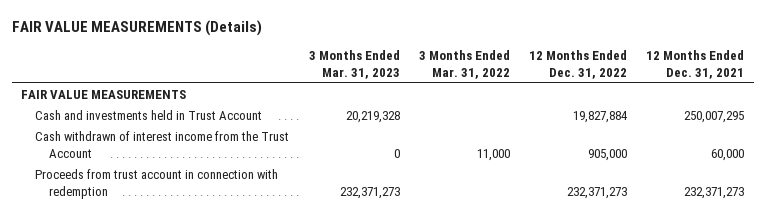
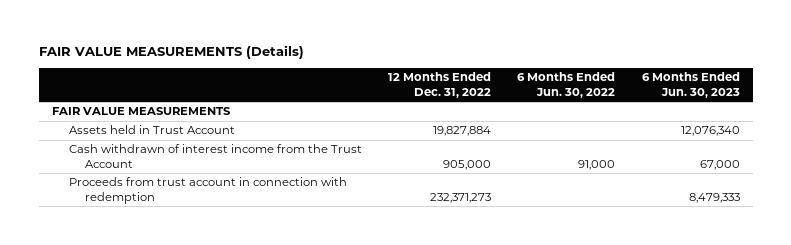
[308,50,400,80] 3 Months Ended Mar. 31, 2023 -> none
[418,50,510,80] 3 Months Ended Mar. 31, 2022 -> none
[646,50,745,80] 12 Months Ended Dec. 31, 2021 -> none
none -> [517,72,616,98] 6 Months Ended Jun. 30, 2022
none -> [641,72,740,98] 6 Months Ended Jun. 30, 2023
[35,110,263,121] Cash and investments held in Trust Account -> [68,125,235,135] Assets held in Trust Account

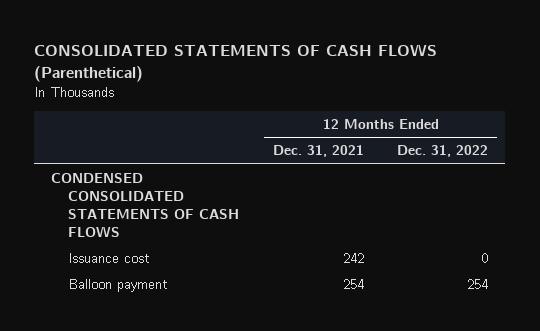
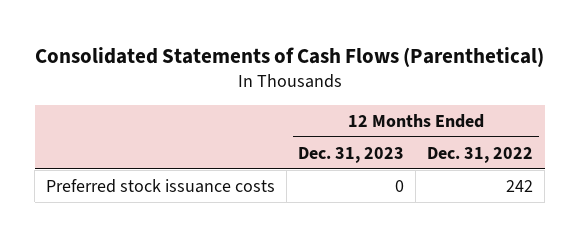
[34,44,438,83] CONSOLIDATED STATEMENTS OF CASH FLOWS (Parenthetical) -> [34,46,544,67] Consolidated Statements of Cash Flows (Parenthetical)
[272,145,364,158] Dec. 31, 2021 -> none
none -> [298,146,405,163] Dec. 31, 2023
[51,172,240,237] CONDENSED CONSOLIDATED STATEMENTS OF CASH FLOWS -> none
[68,278,168,292] Balloon payment -> none
[68,252,150,263] Issuance cost -> [46,178,276,193] Preferred stock issuance costs
[481,252,489,263] 0 -> [506,179,534,192] 242

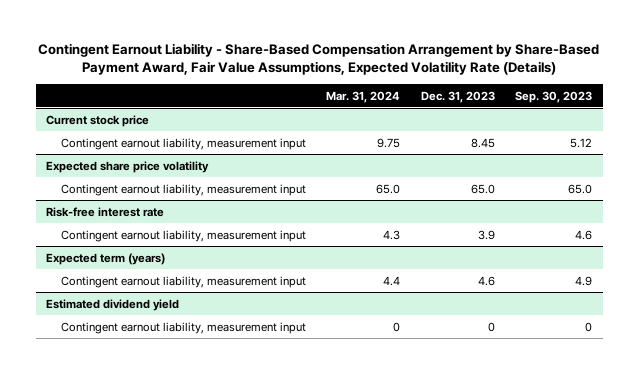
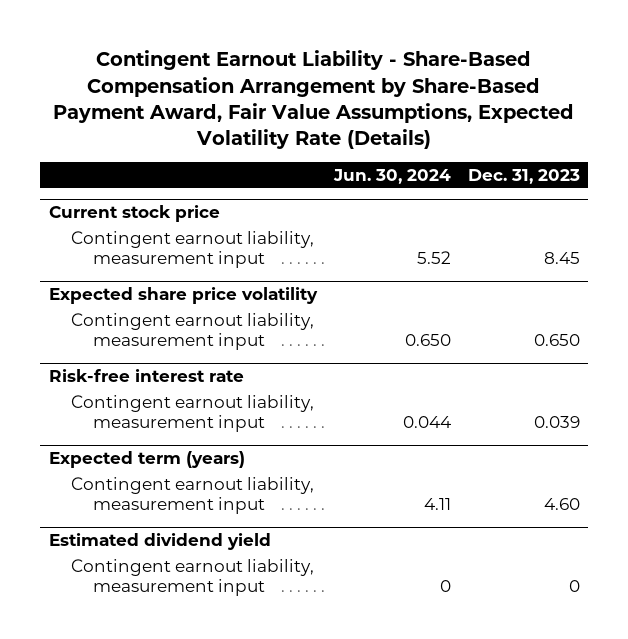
[326,90,401,103] Mar. 31, 2024 -> none
[515,90,593,103] Sep. 30, 2023 -> none
none -> [332,169,451,185] Jun. 30, 2024
[470,183,495,194] 65.0 -> [533,334,580,347] 0.650
[477,229,495,240] 3.9 -> [533,416,580,429] 0.039
[477,275,495,286] 4.6 -> [543,498,580,511] 4.60

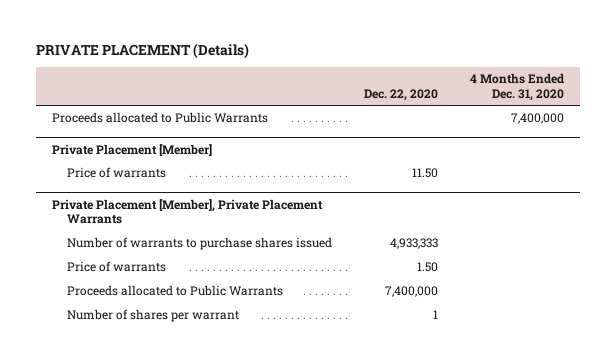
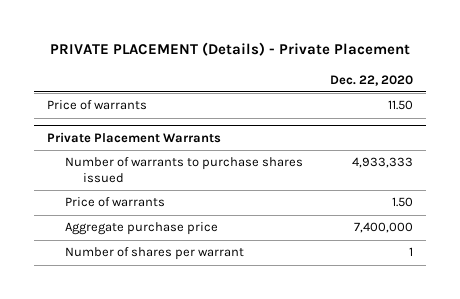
[36,42,250,59] PRIVATE PLACEMENT (Details) -> [50,42,411,57] PRIVATE PLACEMENT (Details) - Private Placement
[470,73,565,101] 4 Months Ended Dec. 31, 2020 -> none
[52,112,269,124] Proceeds allocated to Public Warrants -> none
[52,143,213,156] Private Placement [Member] -> none
[52,198,324,225] Private Placement [Member], Private Placement Warrants -> [47,132,222,144] Private Placement Warrants
[66,285,283,297] Proceeds allocated to Public Warrants -> [65,222,219,236] Aggregate purchase price

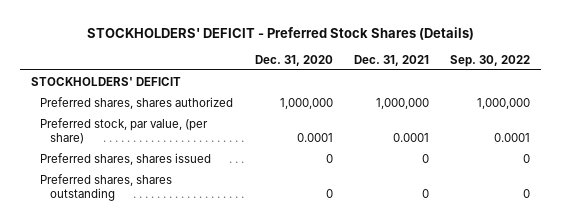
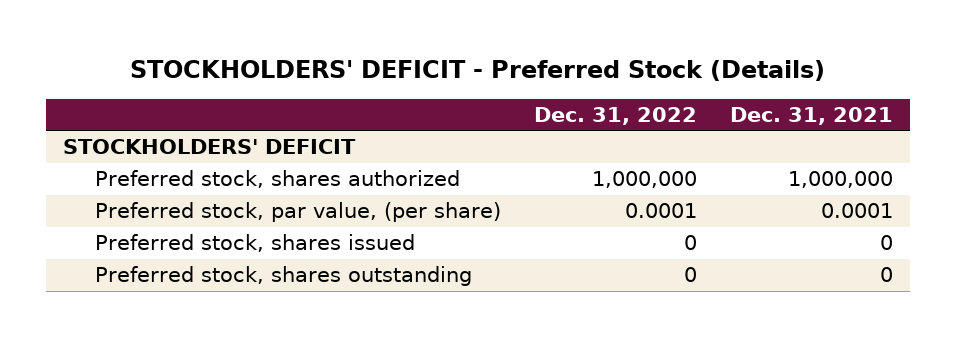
[86,26,474,40] STOCKHOLDERS' DEFICIT - Preferred Stock Shares (Details) -> [130,60,826,82] STOCKHOLDERS' DEFICIT - Preferred Stock (Details)
[254,54,333,66] Dec. 31, 2020 -> none
[450,54,531,67] Sep. 30, 2022 -> none
none -> [534,106,698,125] Dec. 31, 2022
[40,96,234,109] Preferred shares, shares authorized -> [95,170,461,189] Preferred stock, shares authorized
[40,152,212,165] Preferred shares, shares issued -> [95,234,416,253] Preferred stock, shares issued
[40,173,173,202] Preferred shares, shares outstanding -> [95,266,473,287] Preferred stock, shares outstanding

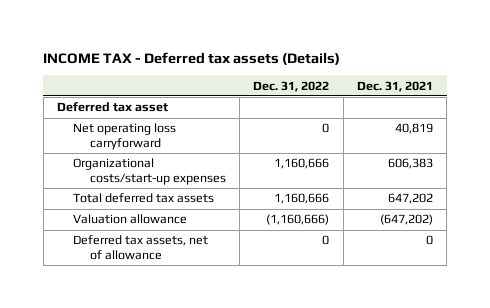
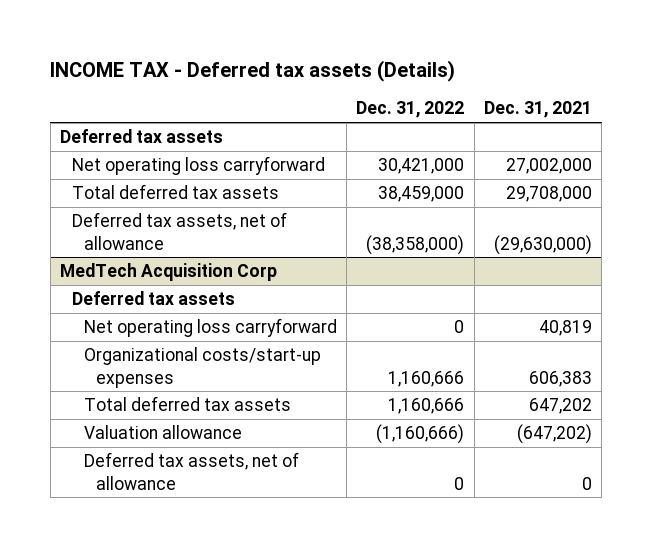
[56,102,168,113] Deferred tax asset -> [59,129,223,144] Deferred tax assets
none -> [71,156,325,176] Net operating loss carryforward
none -> [71,184,279,200] Total deferred tax assets
none -> [71,212,287,250] Deferred tax assets, net of allowance
none -> [59,263,277,282] MedTech Acquisition Corp
none -> [71,291,235,306] Deferred tax assets

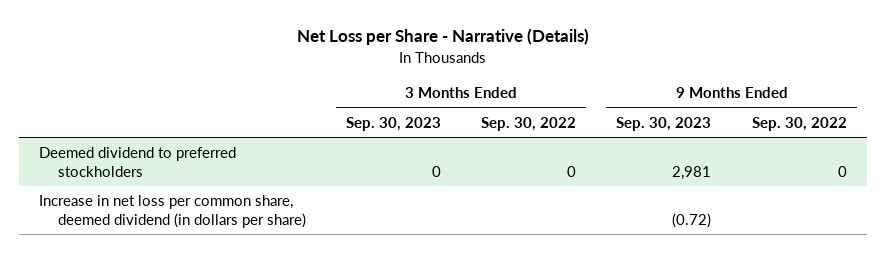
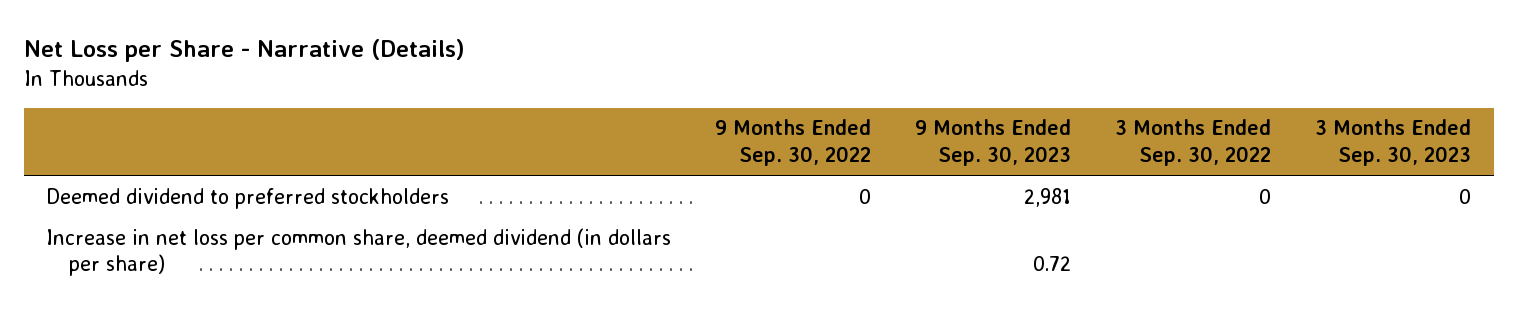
[672,212,712,228] (0.72) -> [1033,256,1072,272] 0.72

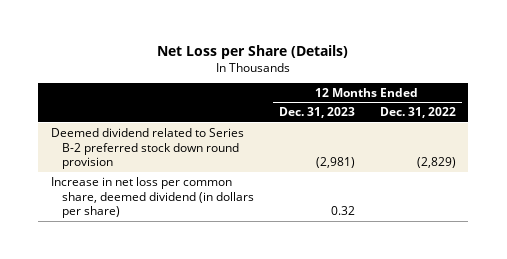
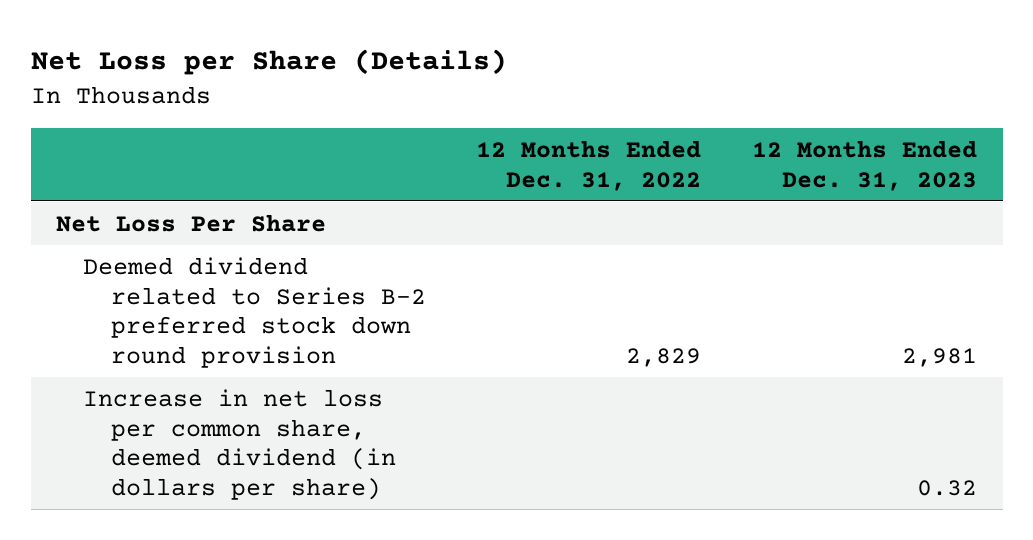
none -> [56,213,327,232] Net Loss Per Share
[316,157,356,169] (2,981) -> [902,348,978,368] 2,981
[416,157,456,169] (2,829) -> [626,348,702,368] 2,829

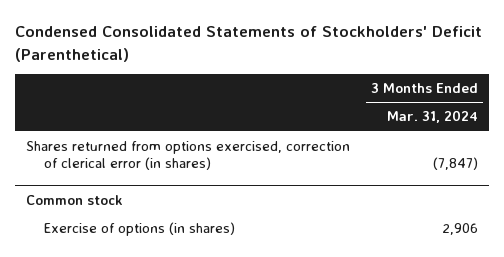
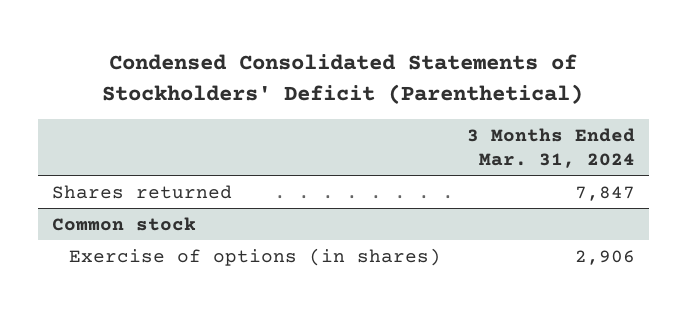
[25,141,350,171] Shares returned from options exercised, correction of clerical error (in shares) -> [51,184,232,199] Shares returned
[433,157,479,171] (7,847) -> [575,185,636,201] 7,847

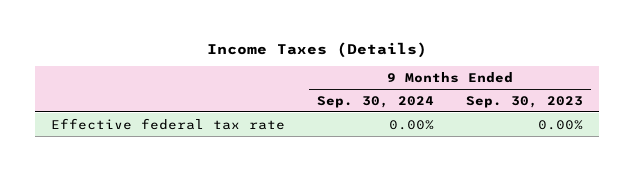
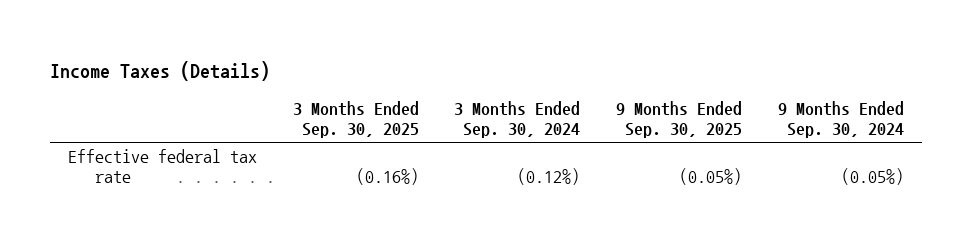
[465,95,583,108] Sep. 30, 2023 -> none
none -> [292,100,419,138] 3 Months Ended Sep. 30, 2025
none -> [454,100,581,138] 3 Months Ended Sep. 30, 2024
none -> [616,100,743,138] 9 Months Ended Sep. 30, 2025
[388,119,434,130] 0.00% -> [840,168,904,186] (0.05%)

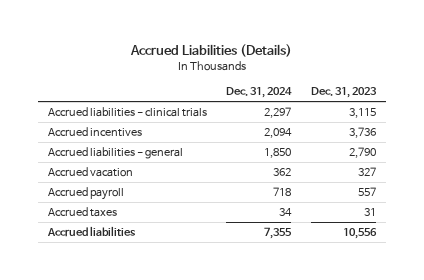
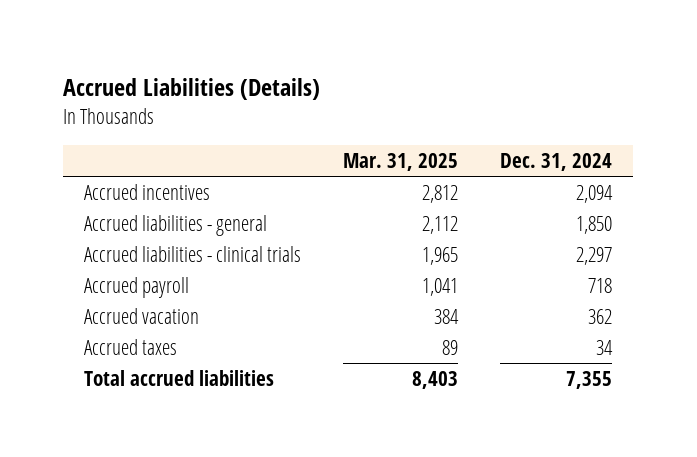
[311,87,378,99] Dec. 31, 2023 -> none
none -> [343,152,459,171] Mar. 31, 2025
[47,107,207,118] Accrued liabilities - clinical trials -> [84,246,302,263] Accrued liabilities - clinical trials
[47,167,133,178] Accrued vacation -> [84,308,200,325] Accrued vacation
[46,226,136,238] Accrued liabilities -> [84,370,275,387] Total accrued liabilities

